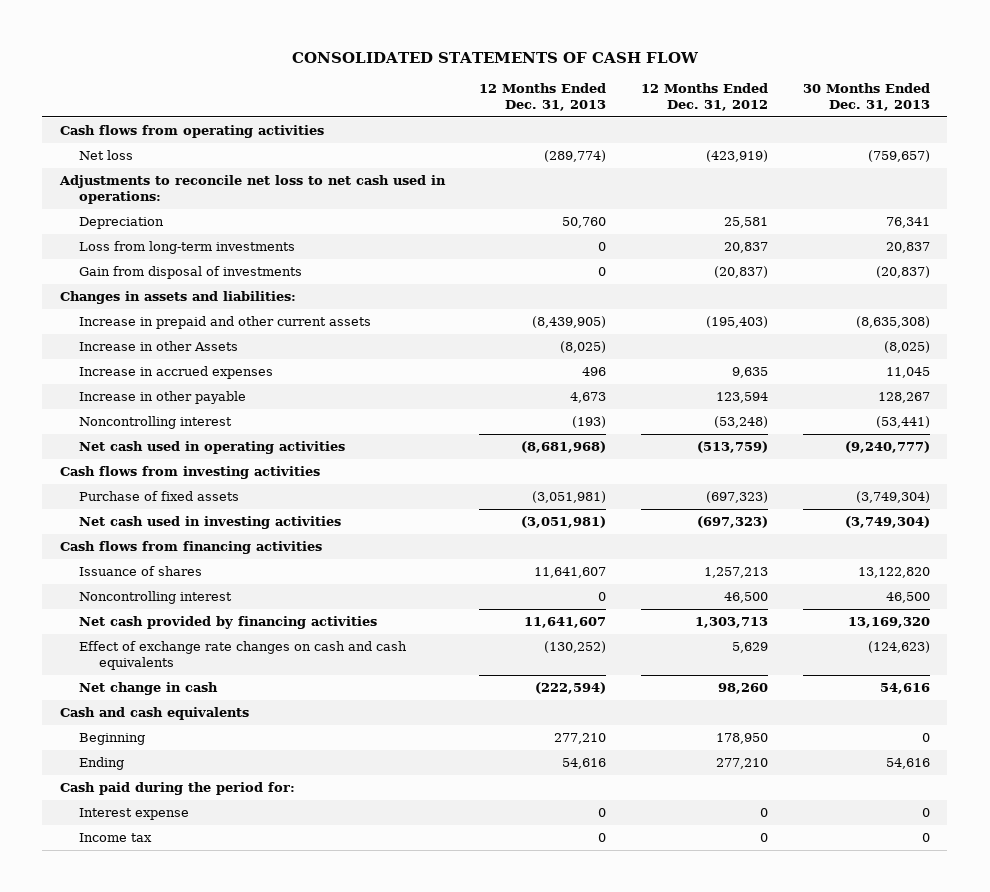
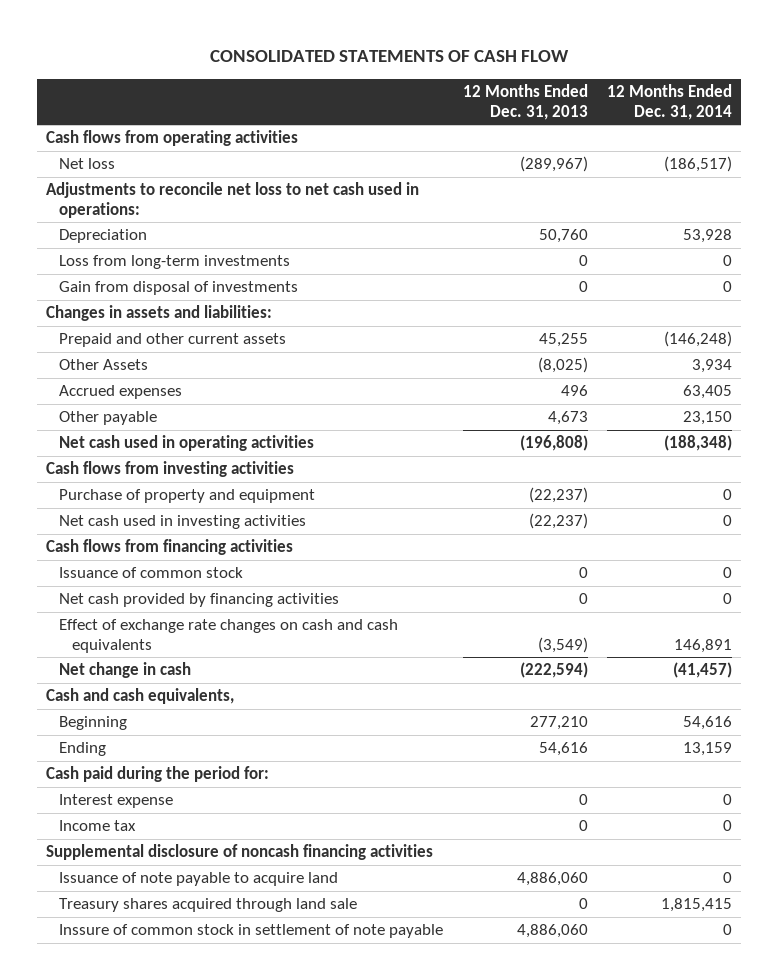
[641,83,769,111] 12 Months Ended Dec. 31, 2012 -> none
[802,83,930,111] 30 Months Ended Dec. 31, 2013 -> none
none -> [606,83,732,120] 12 Months Ended Dec. 31, 2014
[544,150,607,163] (289,774) -> [519,156,588,173] (289,967)
[79,416,233,430] Noncontrolling interest -> none
[79,316,372,330] Increase in prepaid and other current assets -> [59,333,287,348] Prepaid and other current assets
[532,316,607,329] (8,439,905) -> [538,333,588,348] 45,255
[79,341,239,352] Increase in other Assets -> [59,359,149,371] Other Assets
[79,366,274,380] Increase in accrued expenses -> [59,385,183,400] Accrued expenses
[79,391,247,405] Increase in other payable -> [59,411,158,426] Other payable
[521,441,607,454] (8,681,968) -> [519,435,588,452] (196,808)
[79,491,240,502] Purchase of fixed assets -> [59,489,316,504] Purchase of property and equipment
[532,491,607,504] (3,051,981) -> [528,487,588,504] (22,237)
[521,516,607,529] (3,051,981) -> [528,513,588,530] (22,237)
[79,591,233,605] Noncontrolling interest -> none
[79,566,203,577] Issuance of shares -> [59,567,244,579] Issuance of common stock
[534,567,607,579] 11,641,607 -> [578,567,588,579] 0
[524,617,607,629] 11,641,607 -> [578,593,588,605] 0
[544,641,607,654] (130,252) -> [537,637,588,654] (3,549)
[59,707,249,721] Cash and cash equivalents -> [46,688,235,705] Cash and cash equivalents,
none -> [46,844,434,861] Supplemental disclosure of noncash financing activities
none -> [59,872,339,887] Issuance of note payable to acquire land
none -> [59,898,358,913] Treasury shares acquired through land sale
none -> [59,924,444,939] Inssure of common stock in settlement of note payable

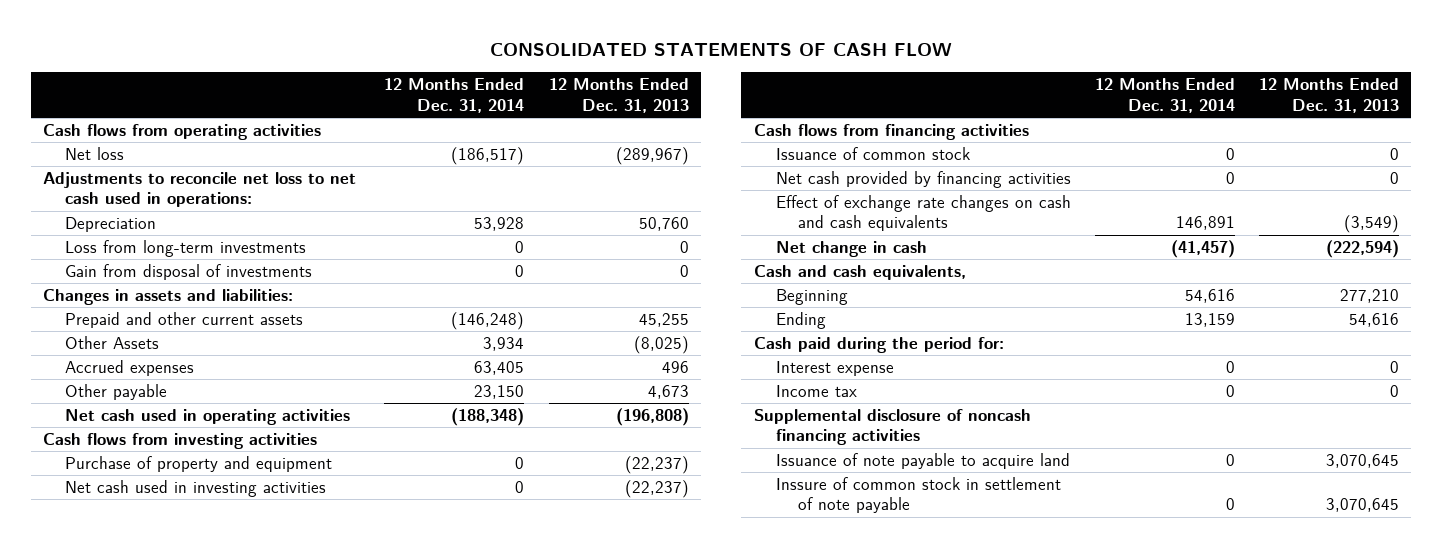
[59,898,358,913] Treasury shares acquired through land sale -> none
[516,872,588,887] 4,886,060 -> [1326,453,1400,468] 3,070,645
[516,924,588,939] 4,886,060 -> [1326,498,1400,513] 3,070,645

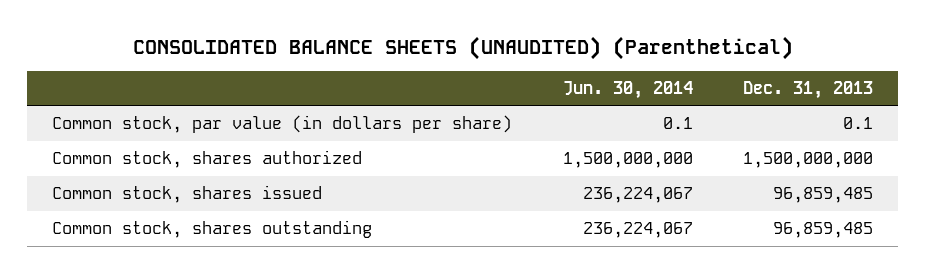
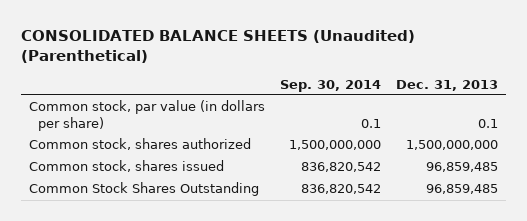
[132,35,793,60] CONSOLIDATED BALANCE SHEETS (UNAUDITED) (Parenthetical) -> [20,29,415,63] CONSOLIDATED BALANCE SHEETS (Unaudited) (Parenthetical)
[562,81,693,100] Jun. 30, 2014 -> none
none -> [279,79,381,92] Sep. 30, 2014
[52,220,373,239] Common stock, shares outstanding -> [28,182,259,197] Common Stock Shares Outstanding

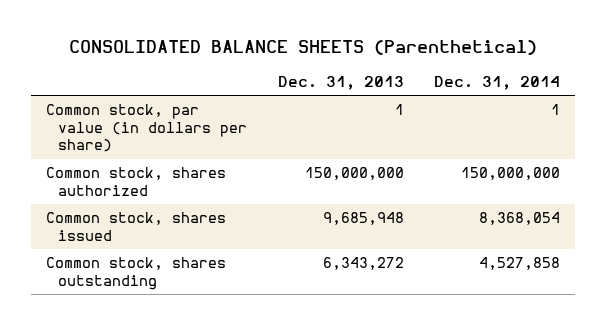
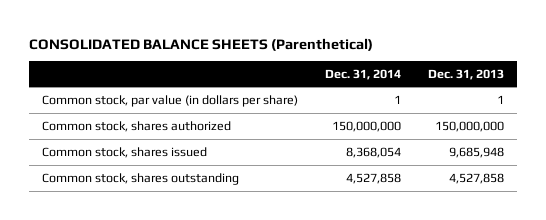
[322,257,404,271] 6,343,272 -> [448,172,504,184] 4,527,858

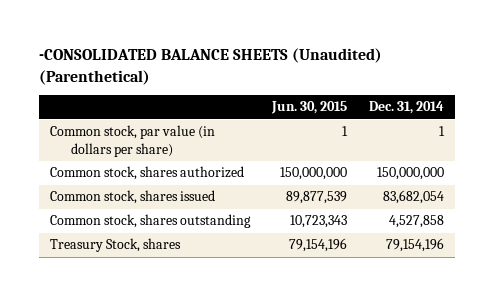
[29,37,374,51] CONSOLIDATED BALANCE SHEETS (Parenthetical) -> [39,48,383,85] -CONSOLIDATED BALANCE SHEETS (Unaudited) (Parenthetical)
[427,68,504,80] Dec. 31, 2013 -> none
none -> [271,101,348,115] Jun. 30, 2015
[345,146,401,158] 8,368,054 -> [383,190,445,205] 83,682,054
none -> [50,238,182,253] Treasury Stock, shares

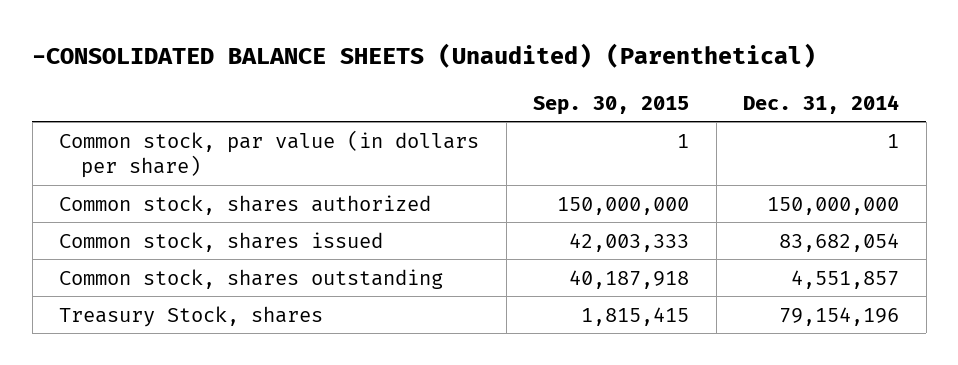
[271,101,348,115] Jun. 30, 2015 -> none
none -> [533,95,690,115] Sep. 30, 2015
[389,215,445,229] 4,527,858 -> [791,269,900,289] 4,551,857

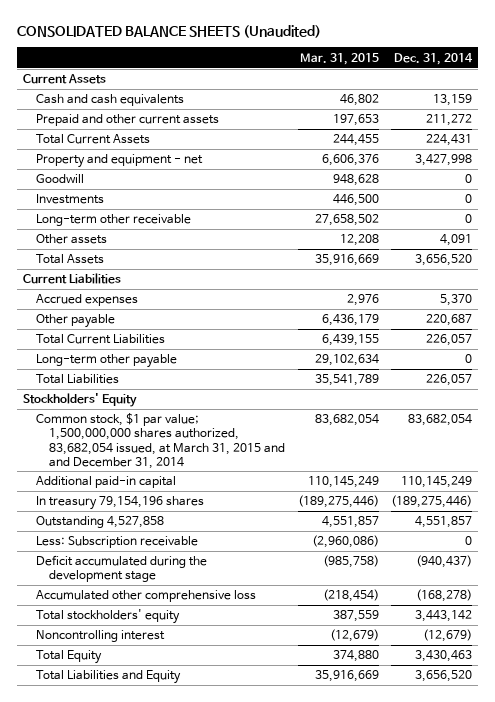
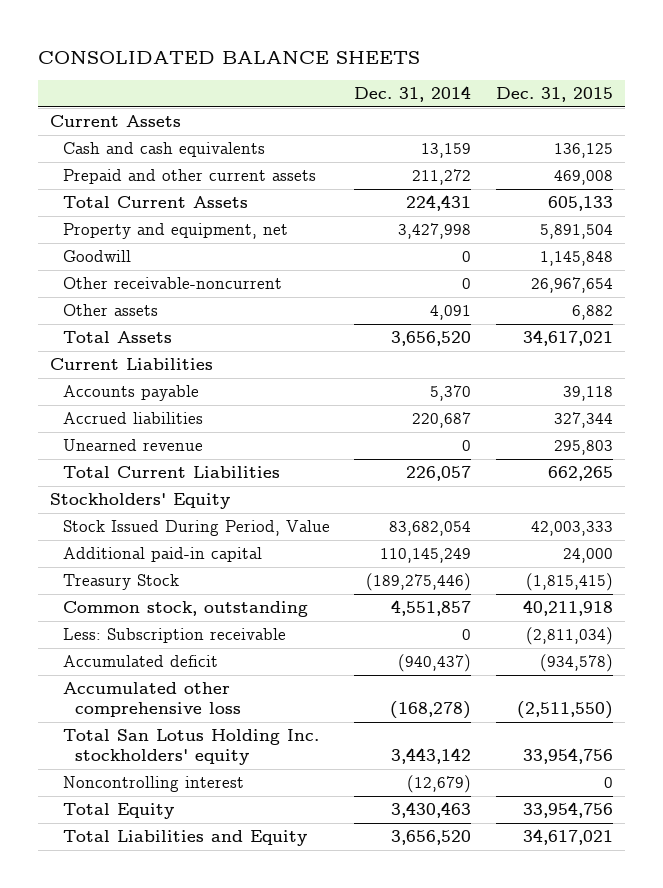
[17,24,322,38] CONSOLIDATED BALANCE SHEETS (Unaudited) -> [38,50,421,64] CONSOLIDATED BALANCE SHEETS
[299,52,379,65] Mar. 31, 2015 -> none
none -> [495,87,613,103] Dec. 31, 2015
[36,154,204,169] Property and equipment - net -> [62,223,288,240] Property and equipment, net
[36,194,105,205] Investments -> none
[36,214,192,227] Long-term other receivable -> [62,277,282,290] Other receivable-noncurrent
[36,314,116,329] Other payable -> none
none -> [62,385,199,402] Accounts payable
[36,294,139,307] Accrued expenses -> [62,412,203,425] Accrued liabilities
[440,294,473,307] 5,370 -> [412,412,472,429] 220,687
none -> [62,439,203,452] Unearned revenue
[36,354,178,369] Long-term other payable -> none
[36,374,120,385] Total Liabilities -> none
[36,413,286,469] Common stock, $1 par value; 1,500,000,000 shares authorized, 83,682,054 issued, at March 31, 2015 and and December 31, 2014 -> [62,520,330,537] Stock Issued During Period, Value
[36,496,205,511] In treasury 79,154,196 shares -> [62,574,179,591] Treasury Stock
[36,516,165,529] Outstanding 4,527,858 -> [62,601,308,618] Common stock, outstanding
[36,555,208,583] Deficit accumulated during the development stage -> [62,655,218,668] Accumulated deficit
[36,609,181,625] Total stockholders' equity -> [62,729,319,766] Total San Lotus Holding Inc. stockholders' equity

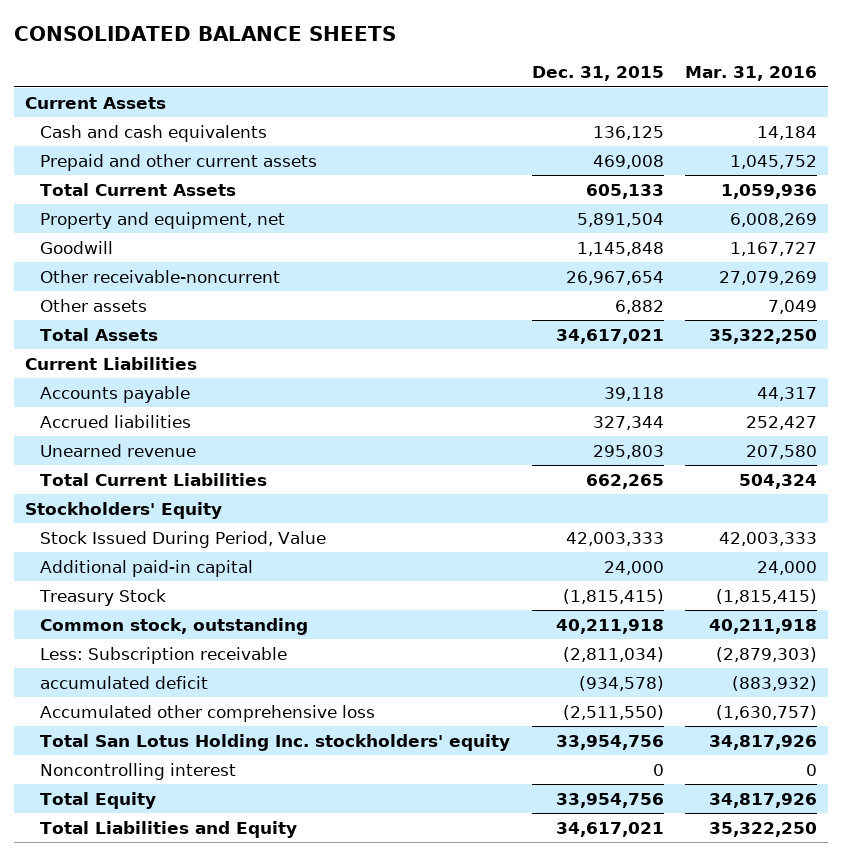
[354,86,472,103] Dec. 31, 2014 -> none
none -> [685,66,818,82] Mar. 31, 2016
[62,655,218,668] Accumulated deficit -> [40,675,209,689] accumulated deficit

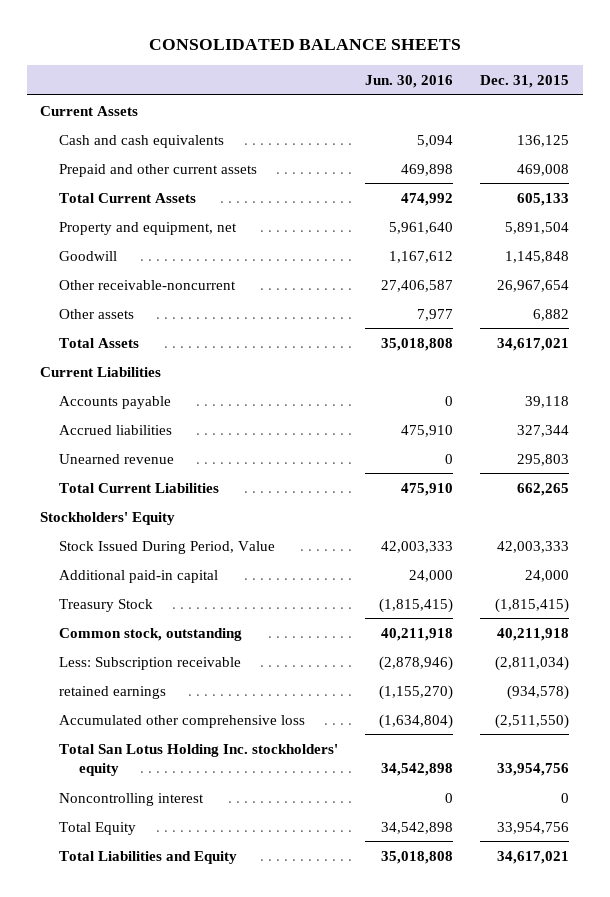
[685,66,818,82] Mar. 31, 2016 -> none
none -> [365,74,454,88] Jun. 30, 2016
[40,675,209,689] accumulated deficit -> [59,685,167,699] retained earnings

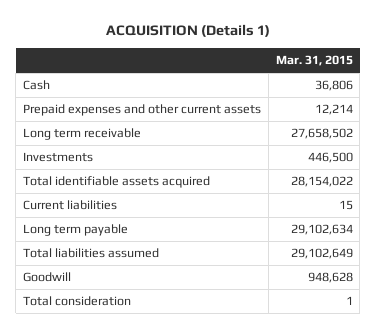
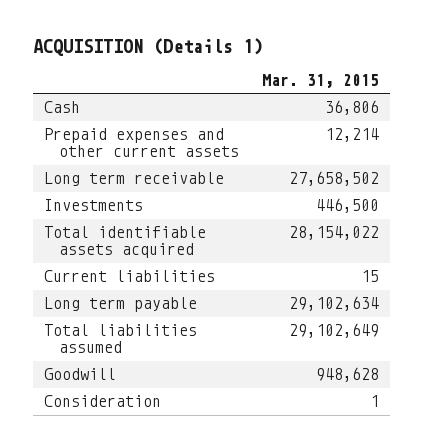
[23,296,132,307] Total consideration -> [43,395,161,408] Consideration

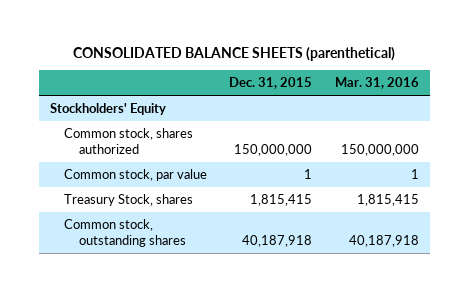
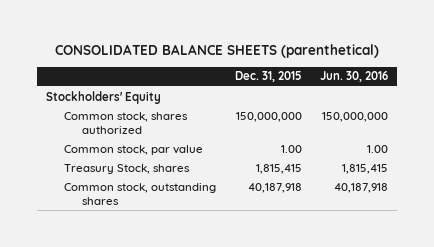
[334,77,419,90] Mar. 31, 2016 -> none
none -> [320,71,389,83] Jun. 30, 2016
[304,169,313,180] 1 -> [280,144,302,153] 1.00

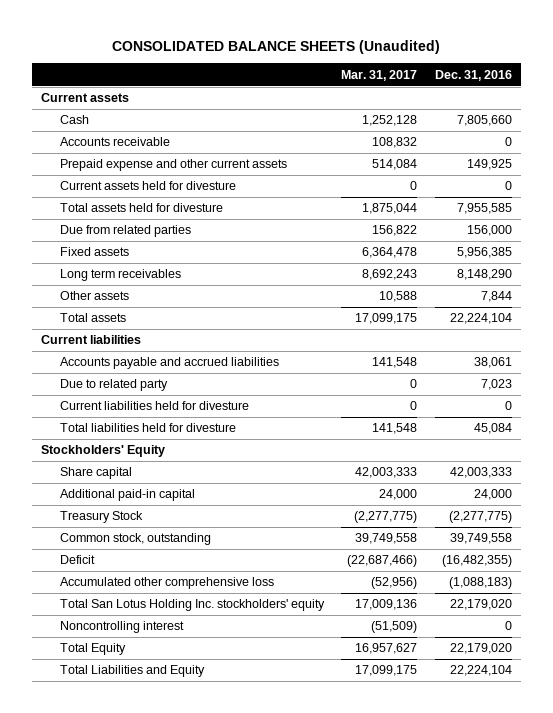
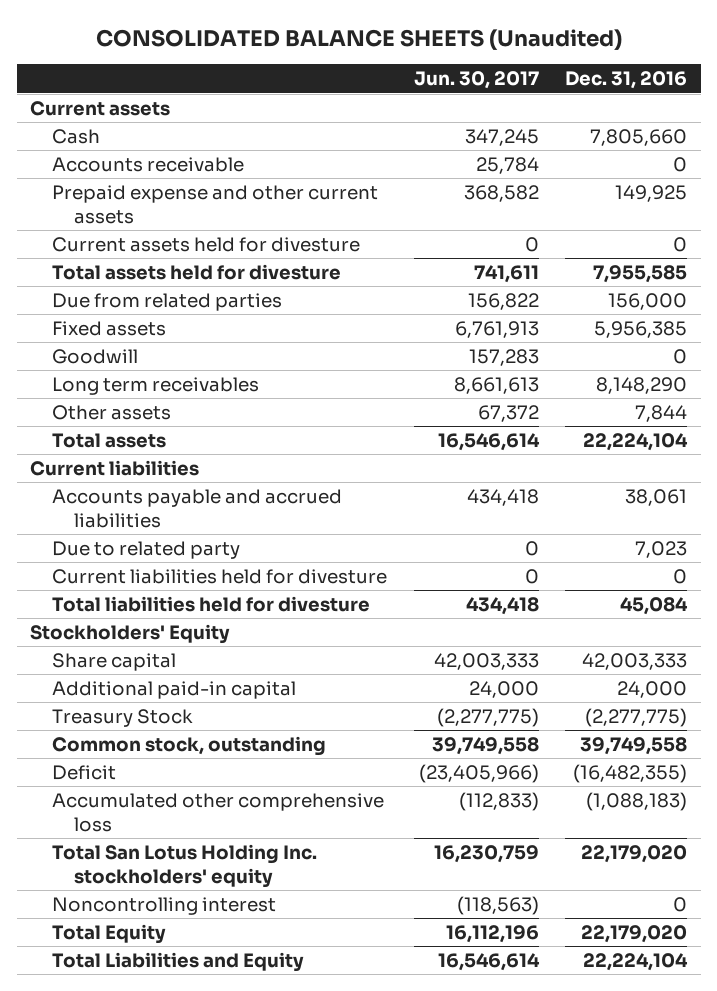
[341,69,418,81] Mar. 31, 2017 -> none
none -> [413,71,539,90] Jun. 30, 2017
none -> [51,349,138,365] Goodwill

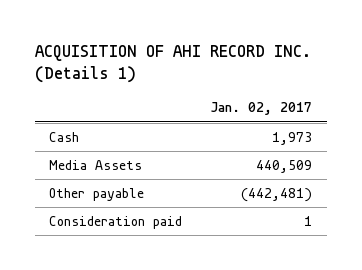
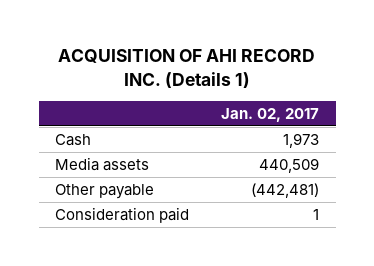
[49,160,143,171] Media Assets -> [54,156,149,171] Media assets

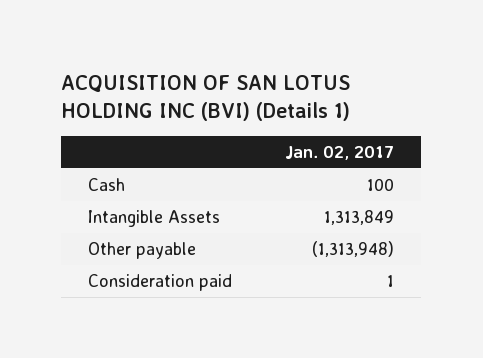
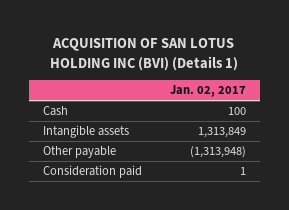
[88,210,221,228] Intangible Assets -> [42,125,129,139] Intangible assets

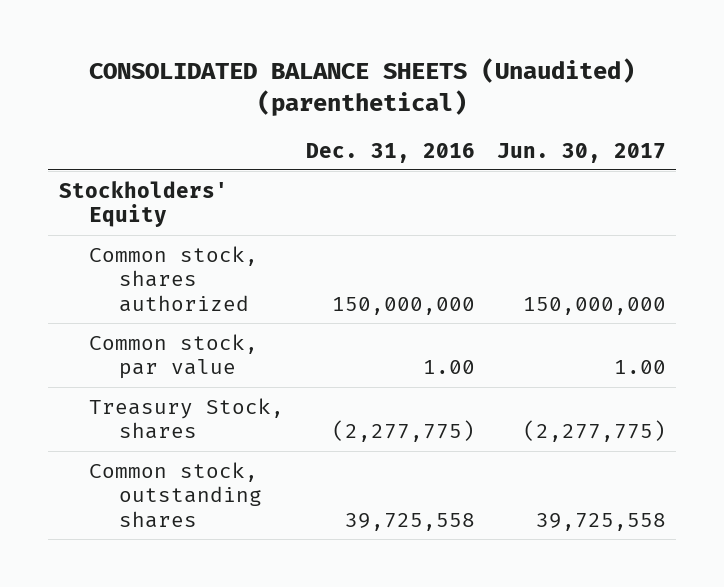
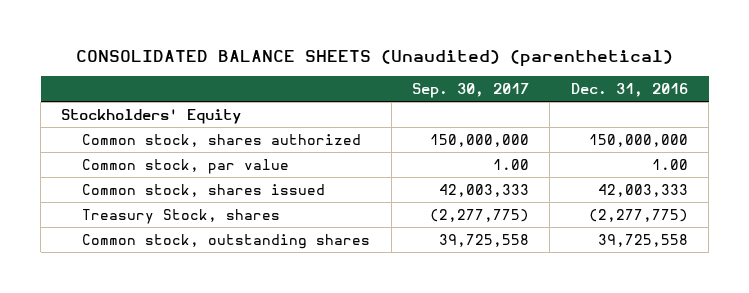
[496,142,666,163] Jun. 30, 2017 -> none
none -> [411,83,529,99] Sep. 30, 2017
none -> [82,183,326,197] Common stock, shares issued

